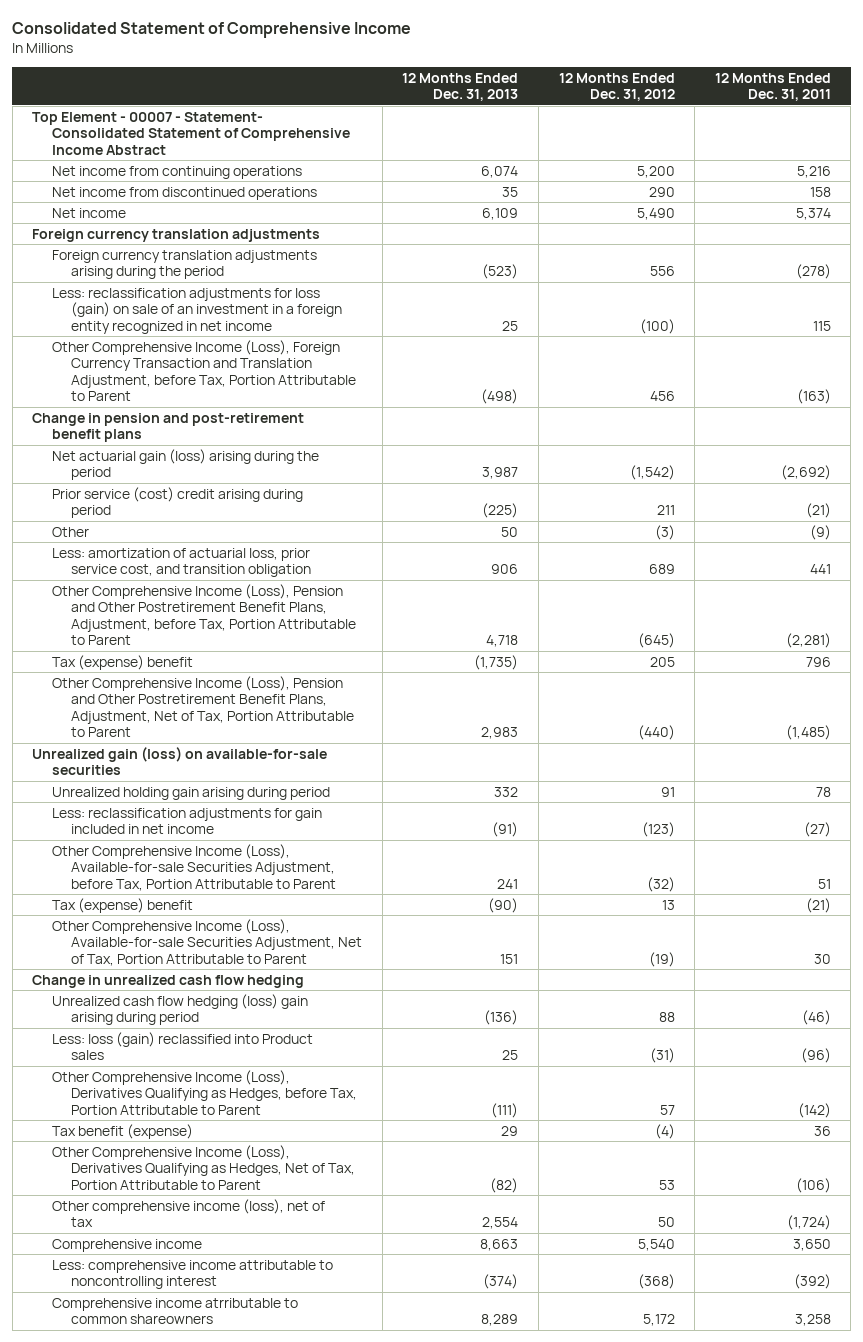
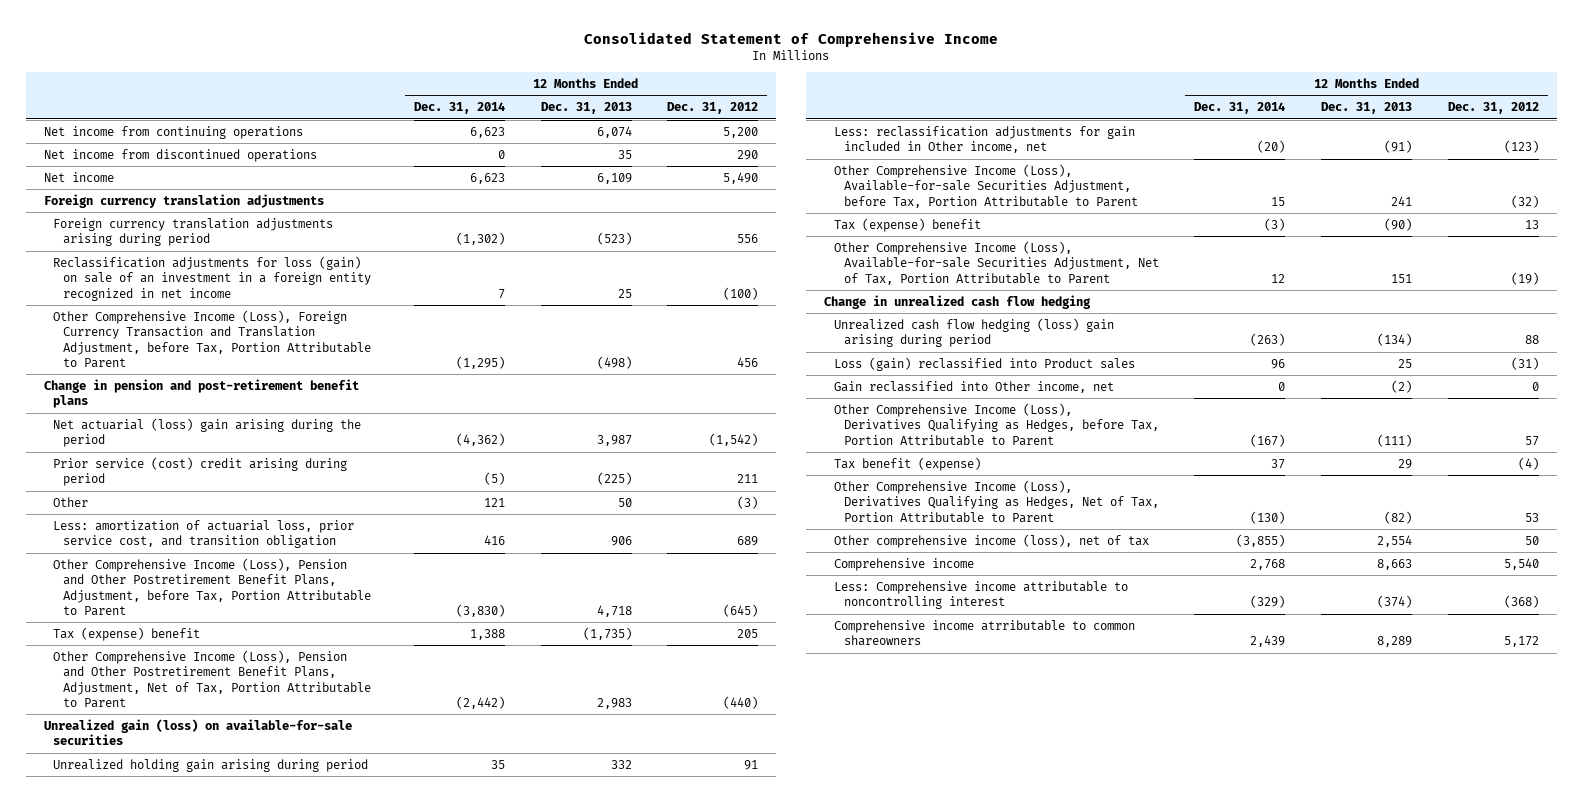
[714,72,831,102] 12 Months Ended Dec. 31, 2011 -> none
none -> [414,102,506,115] Dec. 31, 2014
[32,111,350,155] Top Element - 00007 - Statement- Consolidated Statement of Comprehensive Income Abstract -> none
[51,249,317,280] Foreign currency translation adjustments arising during the period -> [53,217,334,247] Foreign currency translation adjustments arising during period
[51,287,343,334] Less: reclassification adjustments for loss (gain) on sale of an investment in a foreign entity recognized in net income -> [53,255,372,301] Reclassification adjustments for loss (gain) on sale of an investment in a foreign entity recognized in net income
[51,448,319,481] Net actuarial gain (loss) arising during the period -> [53,417,362,448] Net actuarial (loss) gain arising during the period
[51,807,322,835] Less: reclassification adjustments for gain included in net income -> [833,125,1135,154] Less: reclassification adjustments for gain included in Other income, net
[484,1010,519,1026] (136) -> [1377,333,1413,347] (134)
[51,1031,313,1061] Less: loss (gain) reclassified into Product sales -> [833,356,1135,371] Loss (gain) reclassified into Product sales
none -> [833,380,1114,393] Gain reclassified into Other income, net
[51,1259,333,1290] Less: comprehensive income attributable to noncontrolling interest -> [833,580,1128,610] Less: Comprehensive income attributable to noncontrolling interest

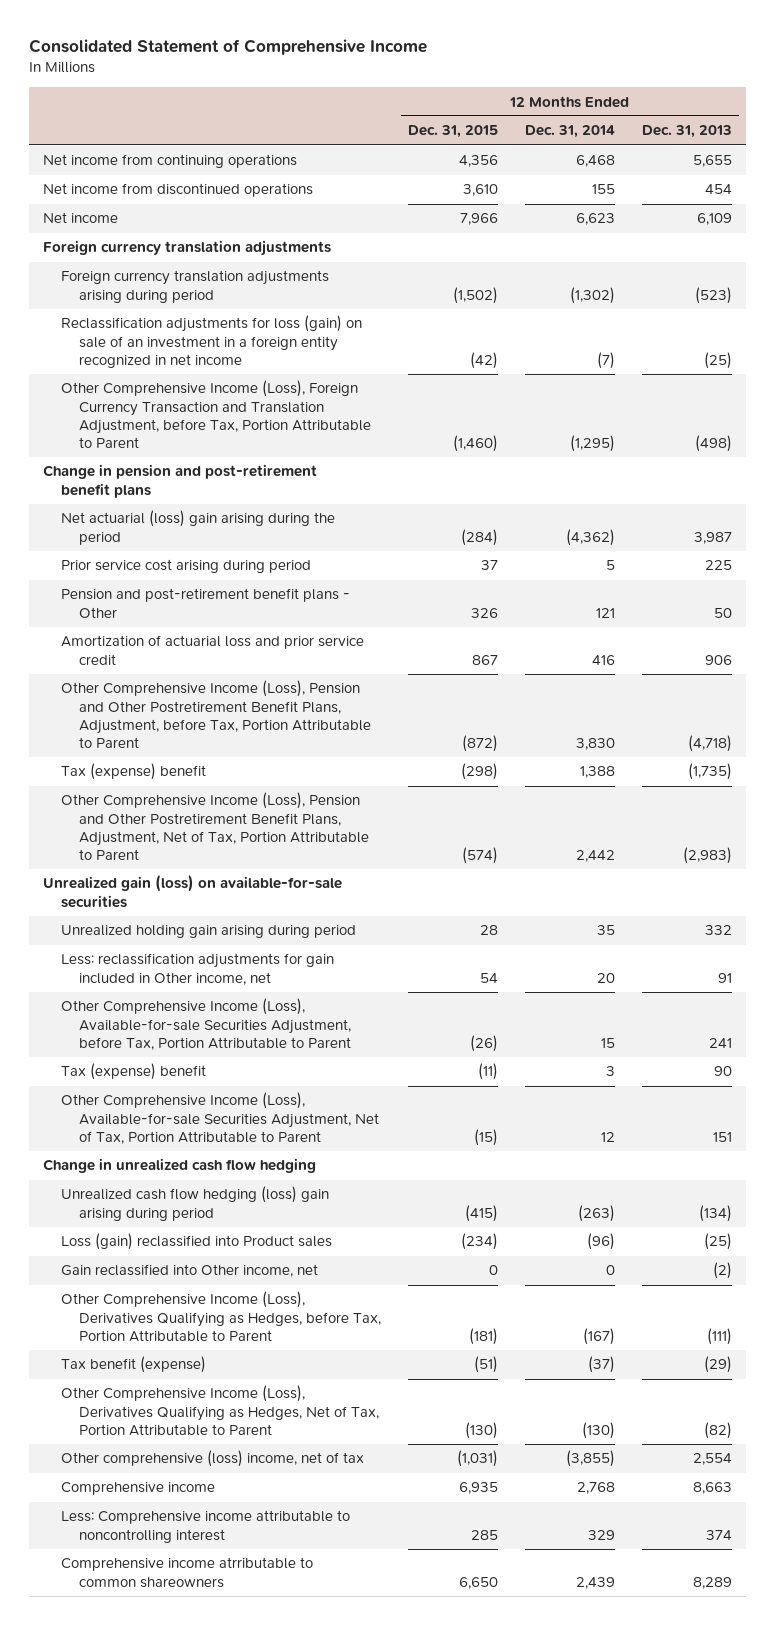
[667,102,759,115] Dec. 31, 2012 -> none
none -> [408,125,499,139] Dec. 31, 2015
[470,126,506,138] 6,623 -> [576,155,616,168] 6,468
[596,125,632,138] 6,074 -> [693,155,733,168] 5,655
[498,149,506,159] 0 -> [592,184,616,195] 155
[617,149,632,159] 35 -> [705,184,733,195] 454
[498,288,506,299] 7 -> [597,351,616,369] (7)
[617,288,632,298] 25 -> [704,351,733,369] (25)
[53,456,348,487] Prior service (cost) credit arising during period -> [60,559,311,574] Prior service cost arising during period
[484,472,506,486] (5) -> [606,560,616,571] 5
[596,472,632,486] (225) -> [705,560,733,571] 225
[53,496,89,507] Other -> [60,588,350,618] Pension and post-retirement benefit plans - Other
[53,519,355,549] Less: amortization of actuarial loss, prior service cost, and transition obligation -> [60,635,364,665] Amortization of actuarial loss and prior service credit
[456,603,506,617] (3,830) -> [576,737,616,750] 3,830
[596,604,632,617] 4,718 -> [688,734,733,752] (4,718)
[456,695,506,709] (2,442) -> [576,849,616,862] 2,442
[596,697,632,709] 2,983 -> [683,846,733,864] (2,983)
[1257,140,1286,154] (20) -> [597,972,616,983] 20
[1384,140,1413,154] (91) -> [718,972,733,983] 91
[1264,217,1286,231] (3) -> [606,1066,616,1077] 3
[1384,217,1413,231] (90) -> [714,1066,733,1077] 90
[1271,358,1286,369] 96 -> [587,1233,616,1251] (96)
[1398,358,1413,368] 25 -> [704,1233,733,1251] (25)
[1271,458,1286,469] 37 -> [588,1356,616,1374] (37)
[1398,458,1413,469] 29 -> [704,1356,733,1374] (29)
[833,533,1149,548] Other comprehensive income (loss), net of tax -> [60,1450,364,1468] Other comprehensive (loss) income, net of tax
[1250,595,1286,609] (329) -> [588,1529,616,1540] 329
[1377,595,1413,609] (374) -> [706,1529,733,1540] 374

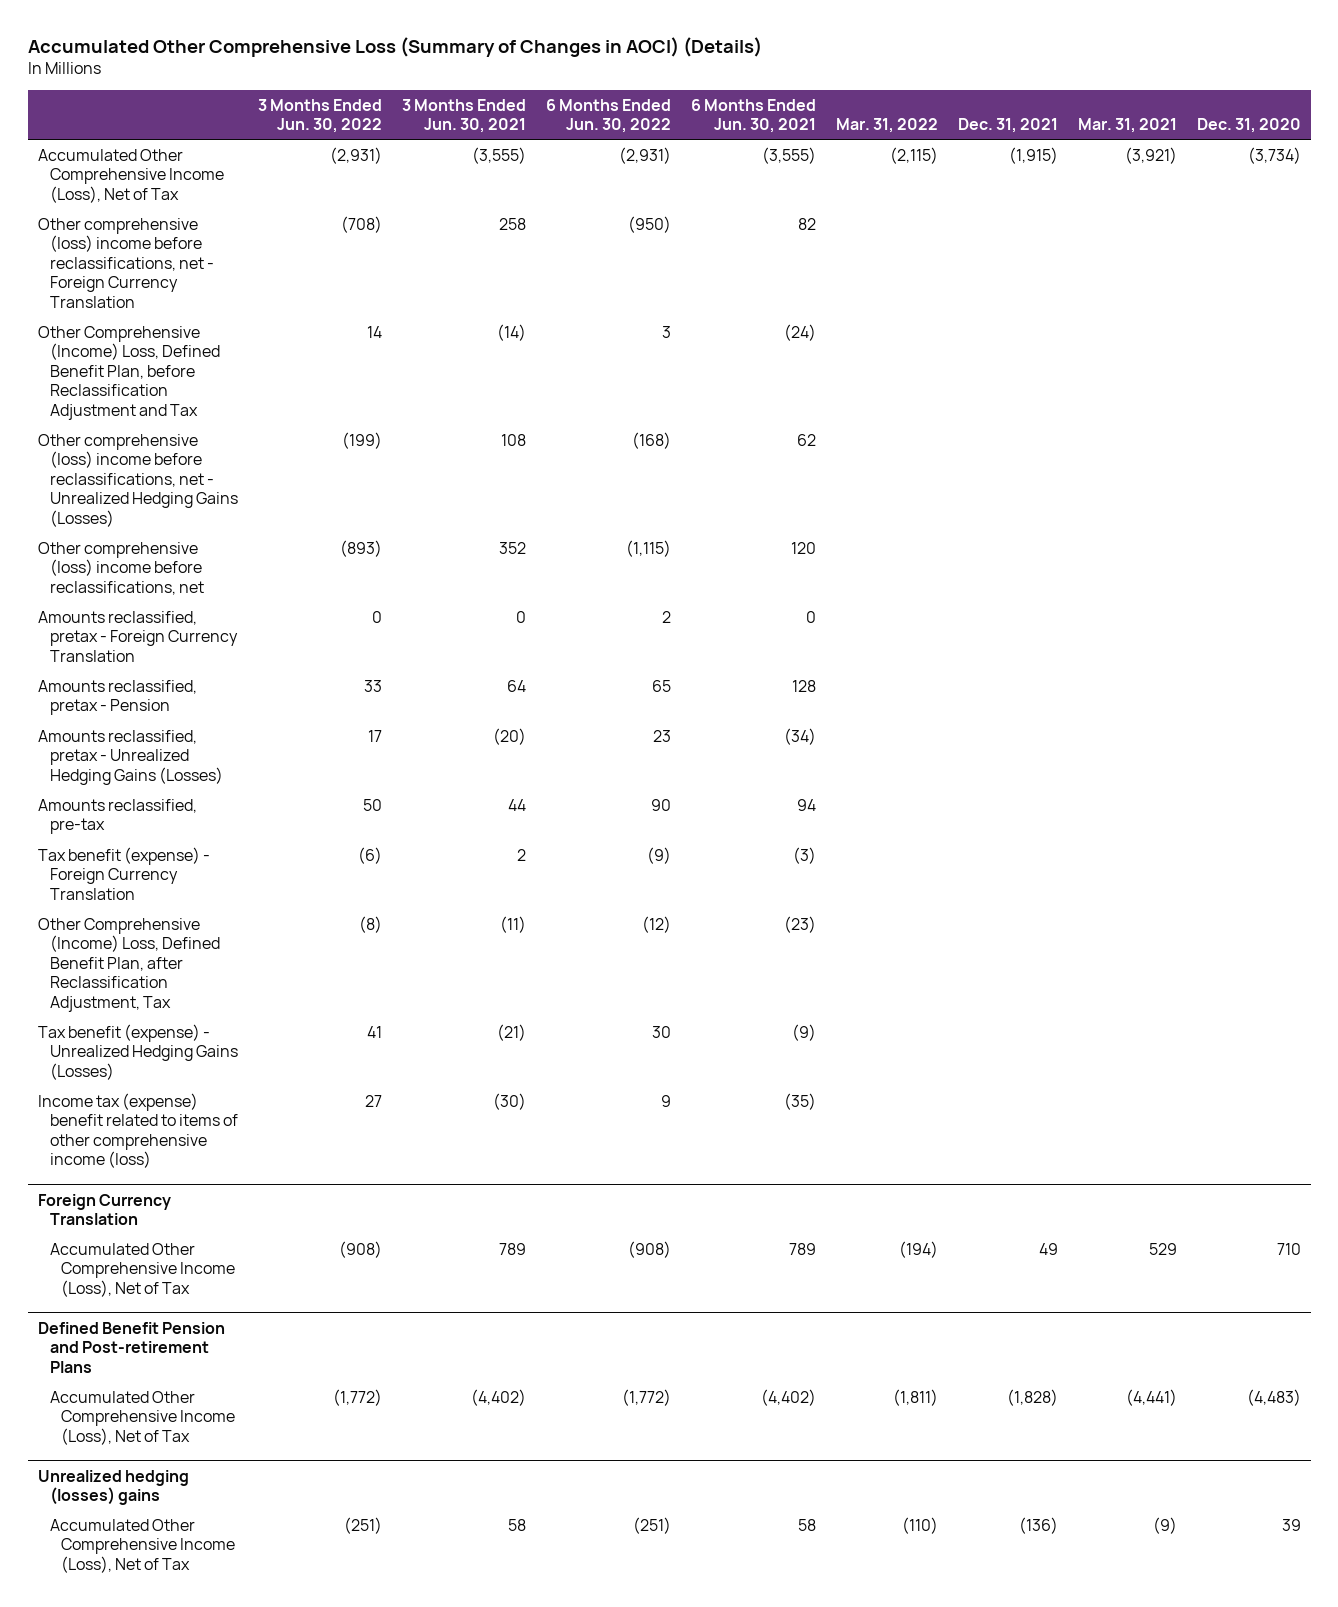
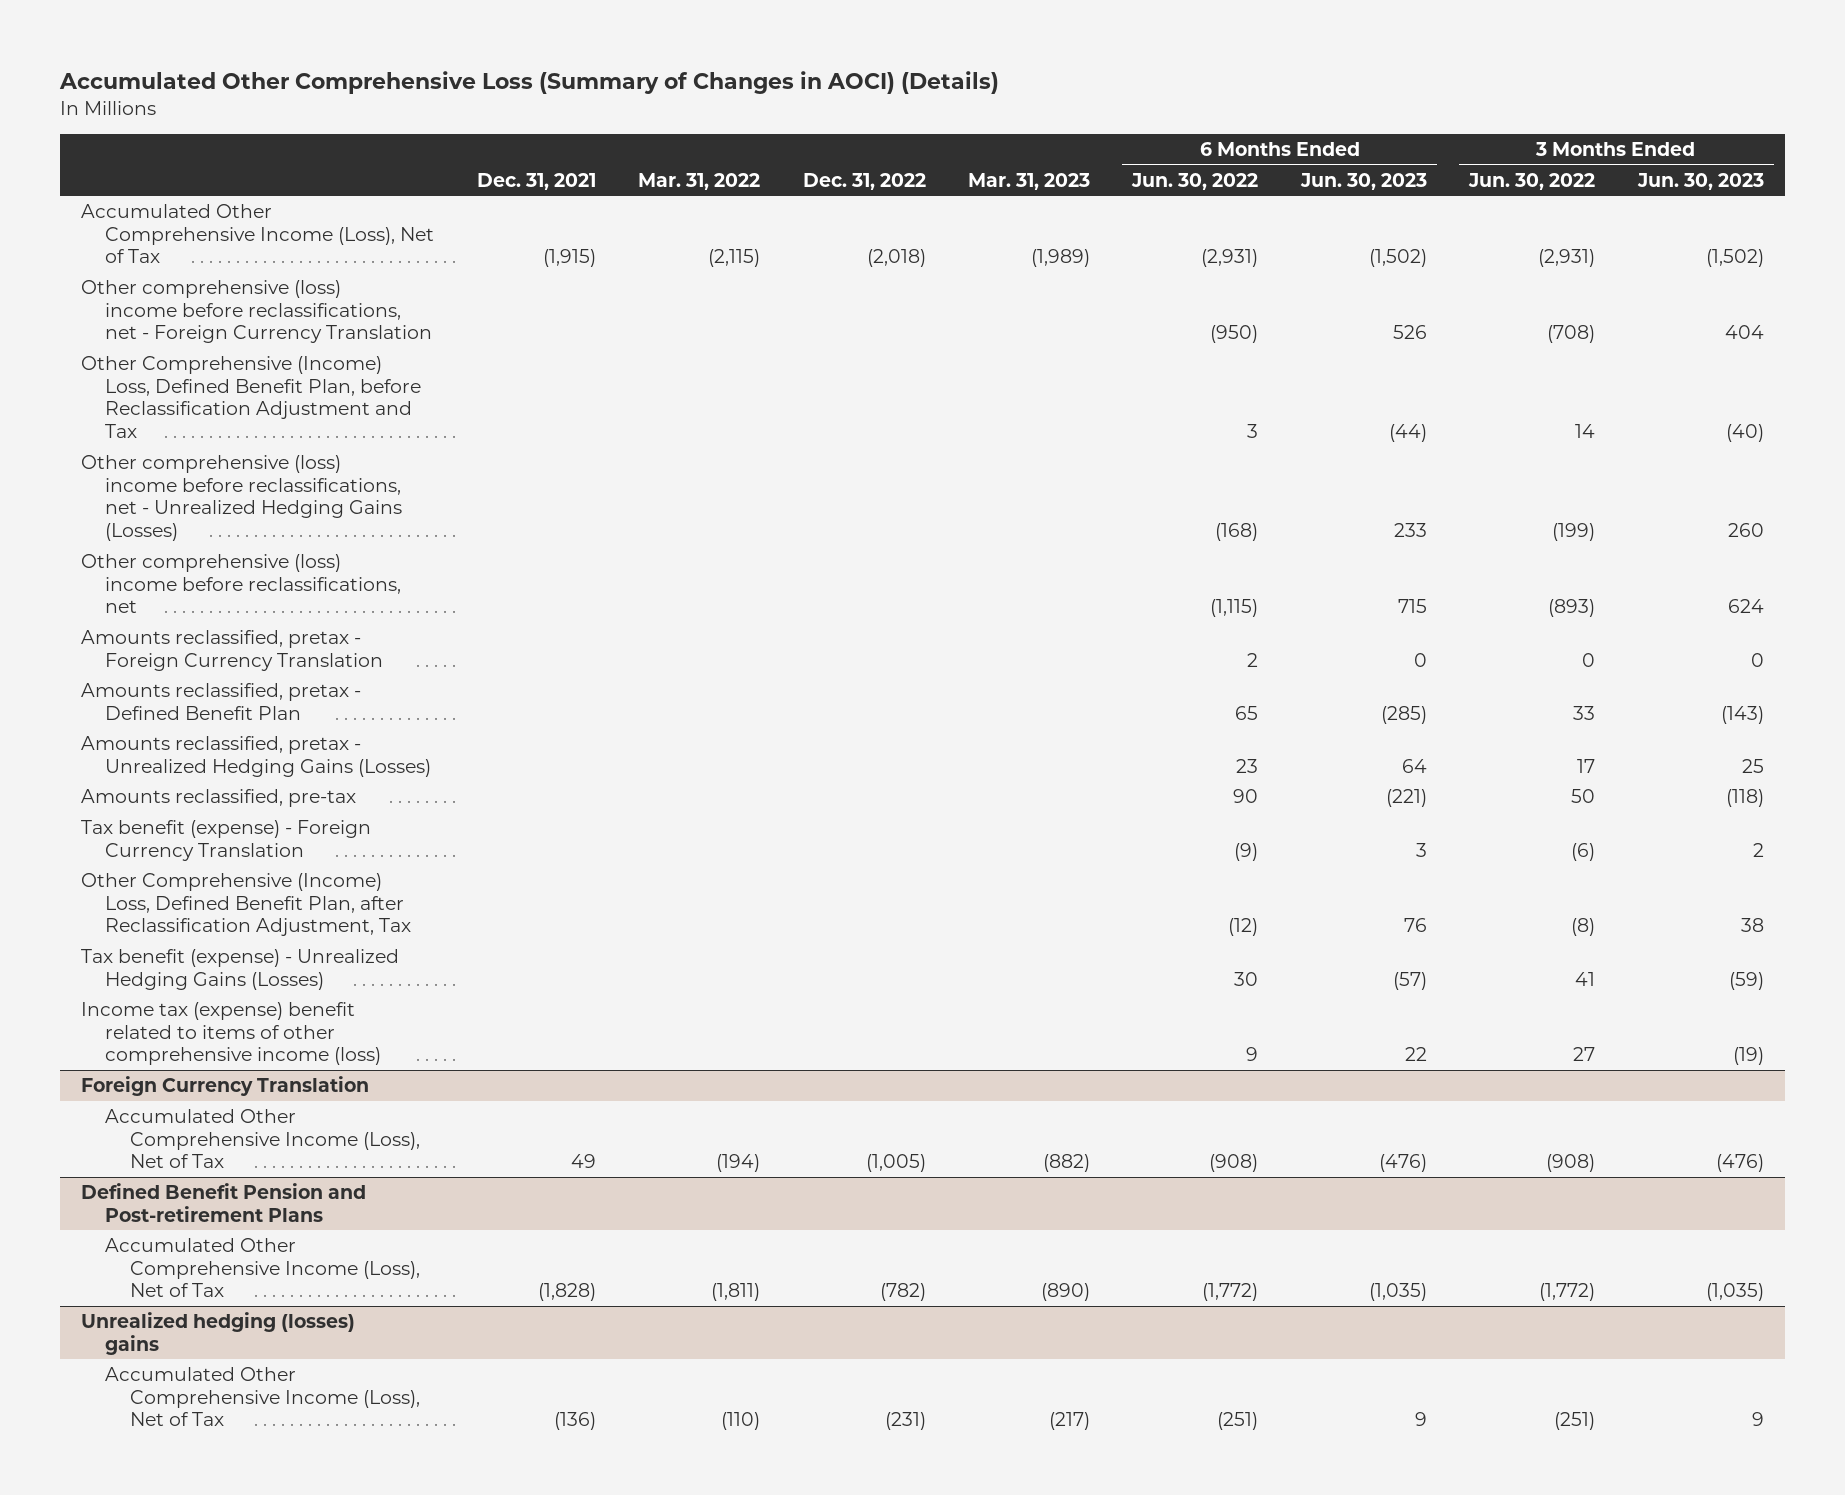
[401,98,526,134] 3 Months Ended Jun. 30, 2021 -> none
[690,98,816,134] 6 Months Ended Jun. 30, 2021 -> none
[1077,118,1177,134] Mar. 31, 2021 -> none
[1196,118,1301,134] Dec. 31, 2020 -> none
none -> [802,172,926,190] Dec. 31, 2022
none -> [967,172,1090,190] Mar. 31, 2023
none -> [1299,172,1427,190] Jun. 30, 2023
none -> [1636,172,1764,190] Jun. 30, 2023
[37,679,197,716] Amounts reclassified, pretax - Pension -> [81,683,362,720] Amounts reclassified, pretax - Defined Benefit Plan

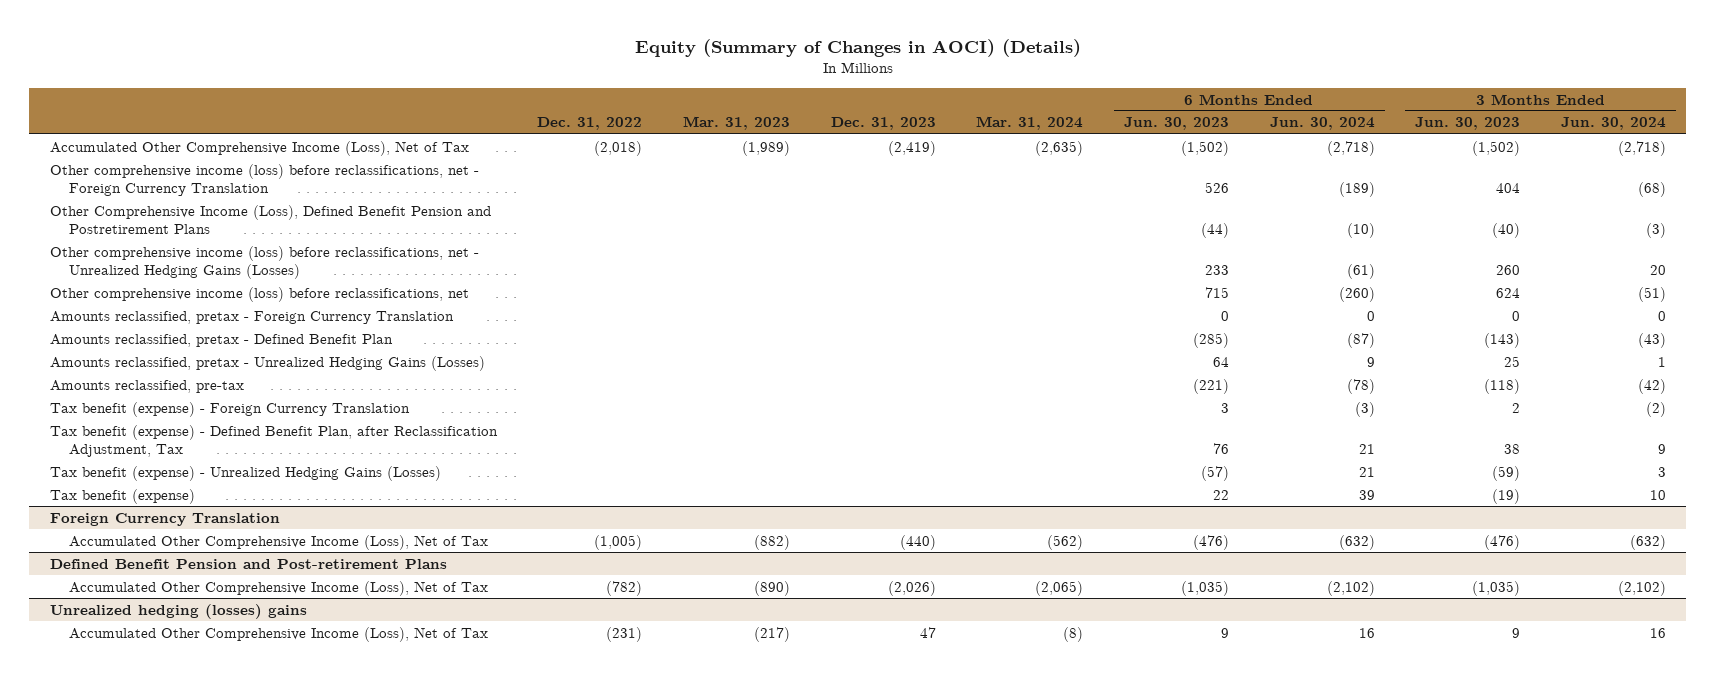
[58,71,999,95] Accumulated Other Comprehensive Loss (Summary of Changes in AOCI) (Details) -> [634,38,1081,57] Equity (Summary of Changes in AOCI) (Details)
[476,172,596,190] Dec. 31, 2021 -> none
[638,172,761,190] Mar. 31, 2022 -> none
[1131,172,1259,190] Jun. 30, 2022 -> none
[1468,172,1596,190] Jun. 30, 2022 -> none
none -> [830,117,936,131] Dec. 31, 2023
none -> [976,116,1084,131] Mar. 31, 2024
none -> [1269,117,1375,131] Jun. 30, 2024
none -> [1561,117,1667,131] Jun. 30, 2024
[81,280,433,344] Other comprehensive (loss) income before reclassifications, net - Foreign Currency Translation -> [49,163,479,196] Other comprehensive income (loss) before reclassifications, net - Foreign Currency Translation
[81,356,422,439] Other Comprehensive (Income) Loss, Defined Benefit Plan, before Reclassification Adjustment and Tax -> [49,204,491,234] Other Comprehensive Income (Loss), Defined Benefit Pension and Postretirement Plans
[81,455,403,542] Other comprehensive (loss) income before reclassifications, net - Unrealized Hedging Gains (Losses) -> [49,245,479,279] Other comprehensive income (loss) before reclassifications, net - Unrealized Hedging Gains (Losses)
[81,554,402,614] Other comprehensive (loss) income before reclassifications, net -> [49,286,469,302] Other comprehensive income (loss) before reclassifications, net
[81,873,412,937] Other Comprehensive (Income) Loss, Defined Benefit Plan, after Reclassification Adjustment, Tax -> [49,424,498,457] Tax benefit (expense) - Defined Benefit Plan, after Reclassification Adjustment, Tax
[81,1002,382,1066] Income tax (expense) benefit related to items of other comprehensive income (loss) -> [49,488,195,504] Tax benefit (expense)

